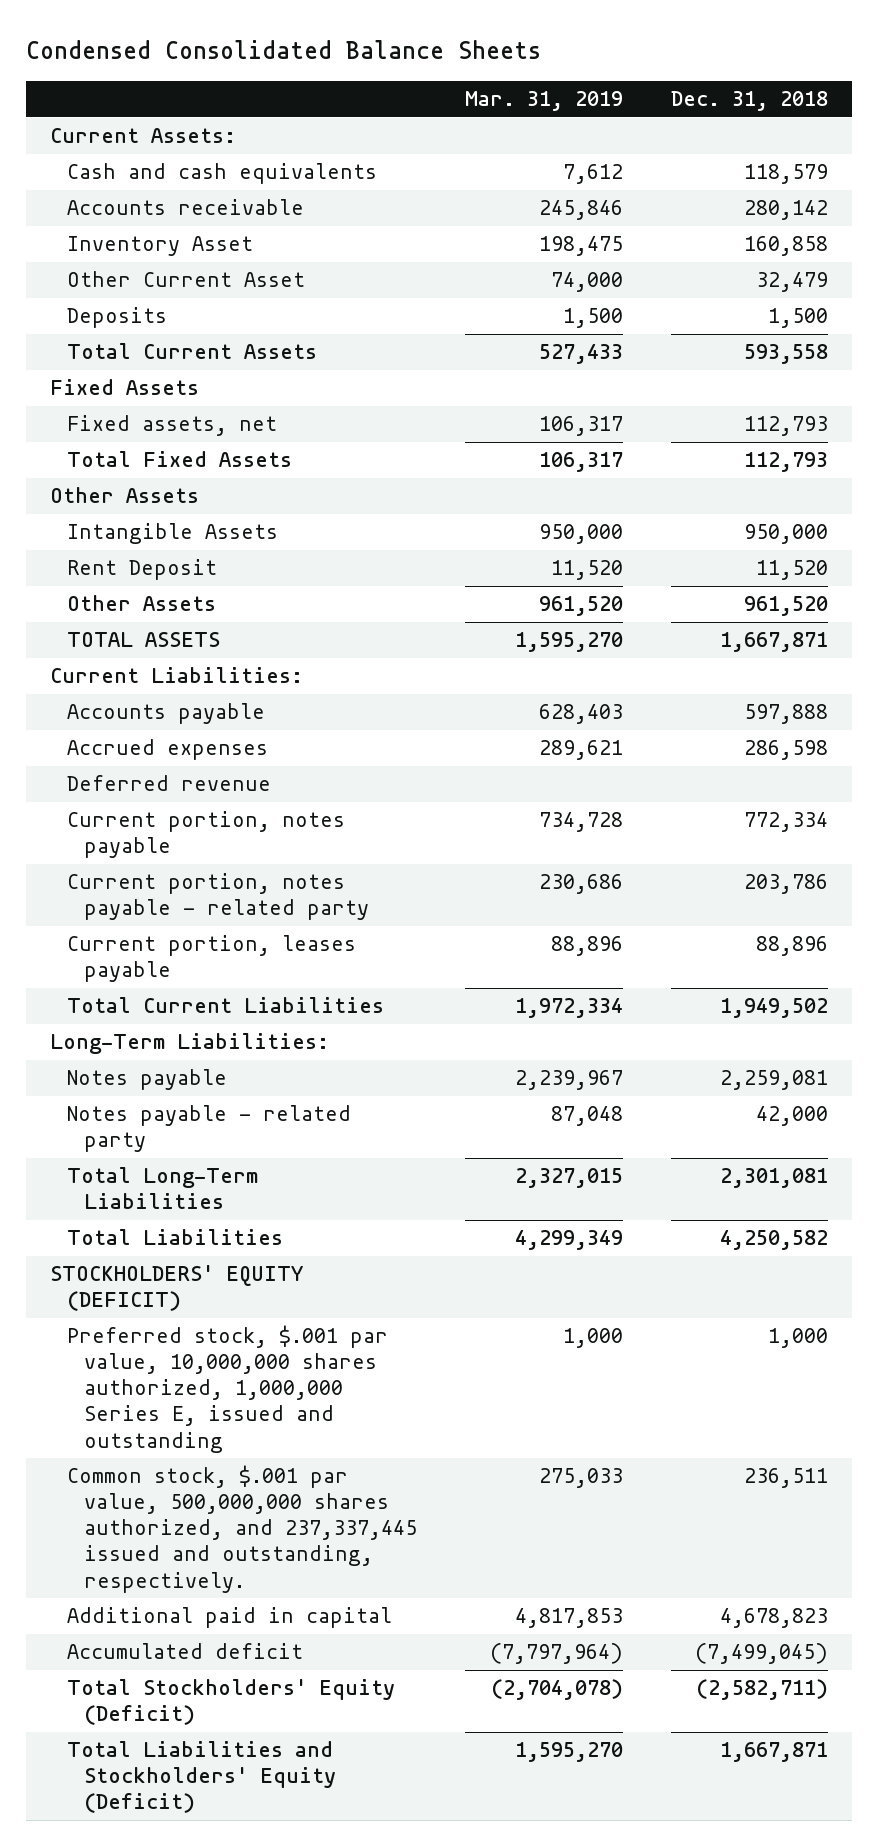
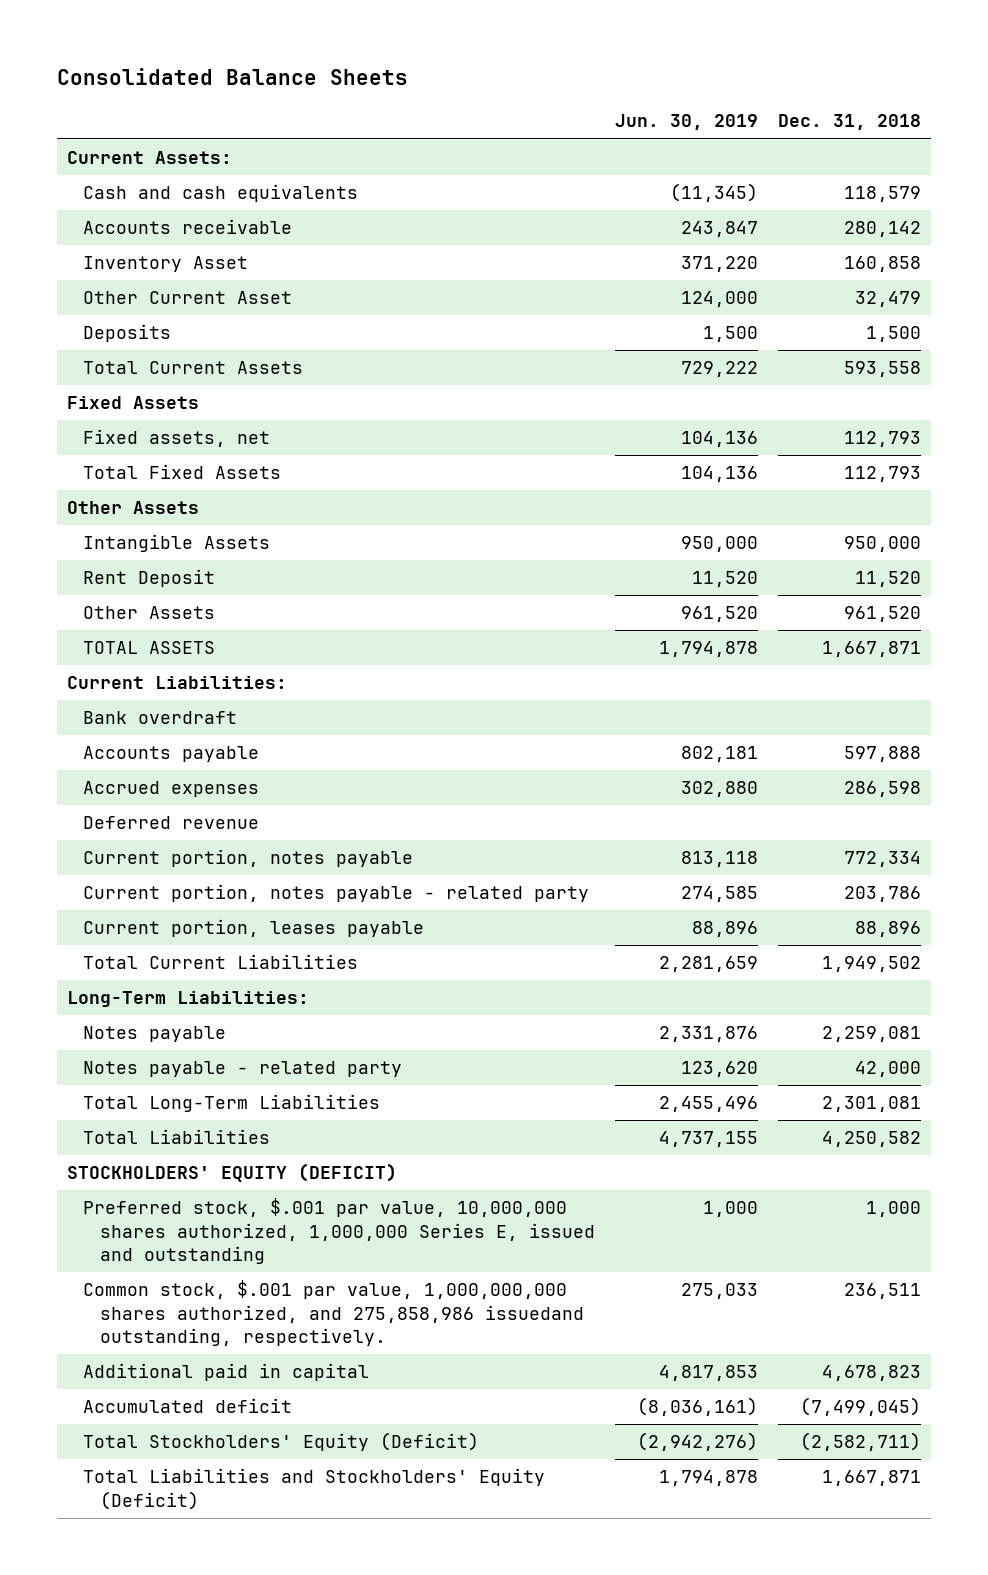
[26,40,542,60] Condensed Consolidated Balance Sheets -> [57,68,409,86] Consolidated Balance Sheets
[465,91,624,112] Mar. 31, 2019 -> none
none -> [614,114,758,131] Jun. 30, 2019
none -> [83,711,238,725] Bank overdraft
[67,1465,418,1593] Common stock, $.001 par value, 500,000,000 shares authorized, and 237,337,445 issued and outstanding, respectively. -> [83,1280,584,1347] Common stock, $.001 par value, 1,000,000,000 shares authorized, and 275,858,986 issuedand outstanding, respectively.

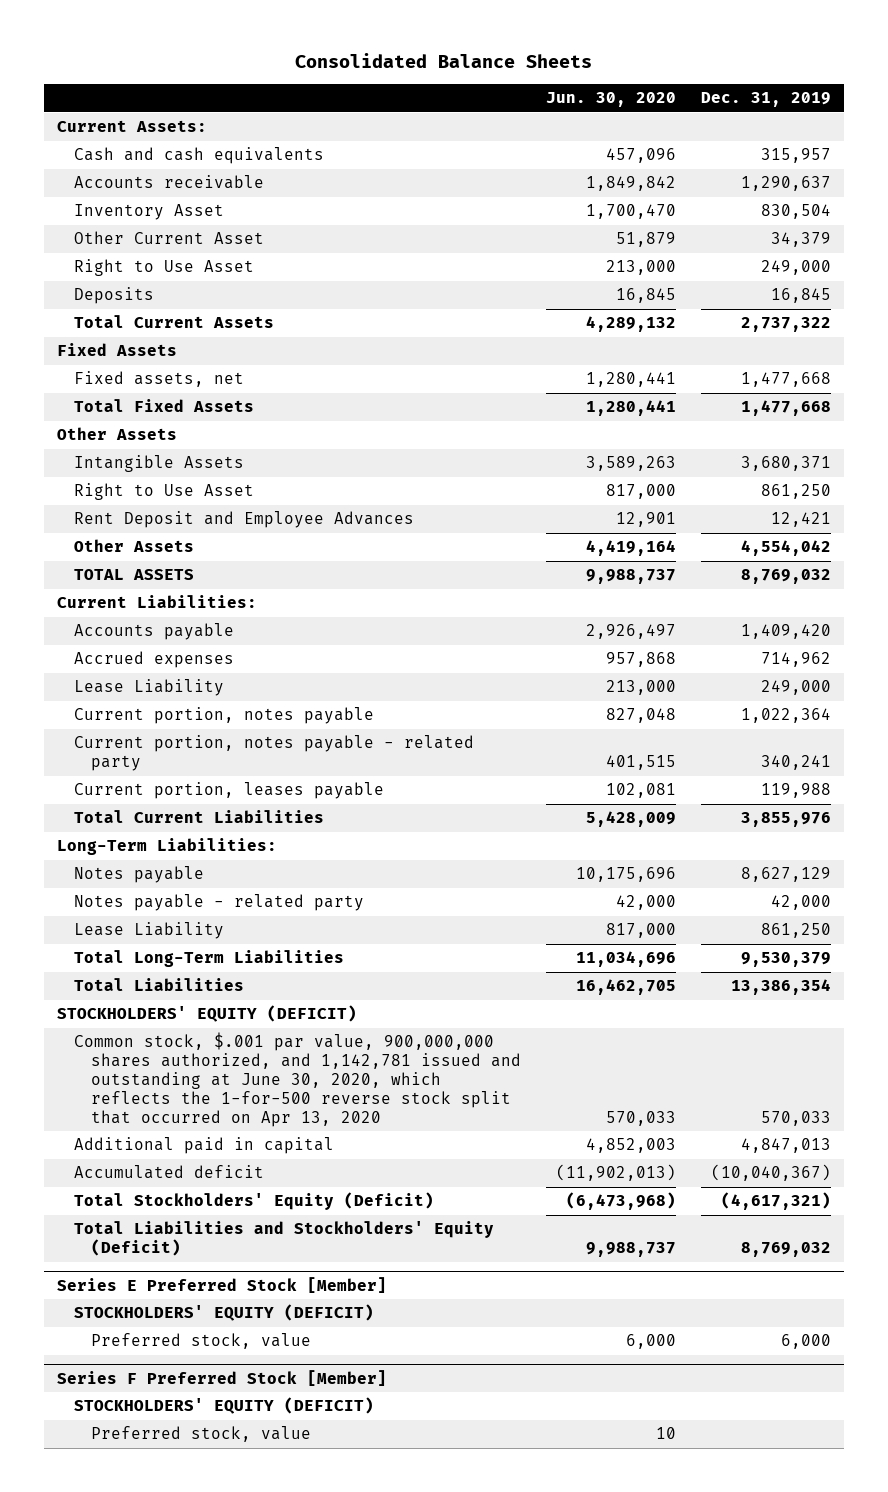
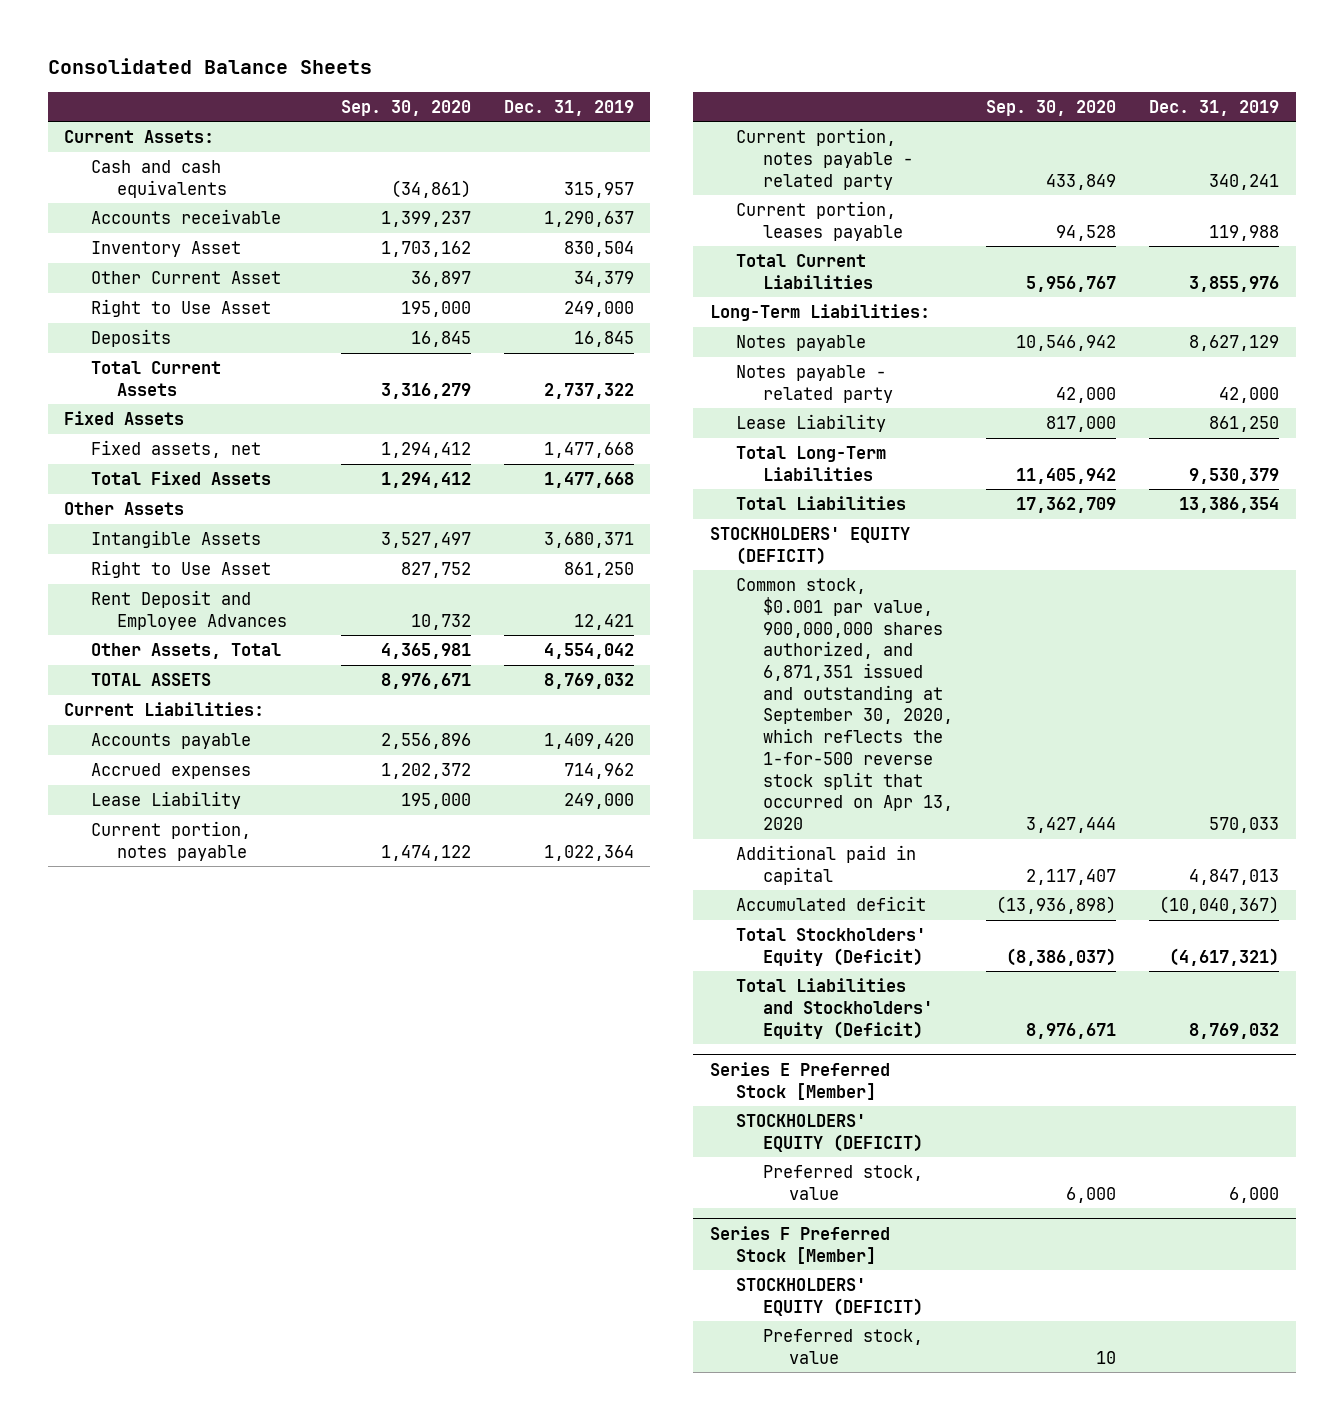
[546,92,677,108] Jun. 30, 2020 -> none
none -> [340,99,471,116] Sep. 30, 2020
[74,539,195,553] Other Assets -> [90,643,281,660] Other Assets, Total
[74,1032,522,1127] Common stock, $.001 par value, 900,000,000 shares authorized, and 1,142,781 issued and outstanding at June 30, 2020, which reflects the 1-for-500 reverse stock split that occurred on Apr 13, 2020 -> [736,578,953,831] Common stock, $0.001 par value, 900,000,000 shares authorized, and 6,871,351 issued and outstanding at September 30, 2020, which reflects the 1-for-500 reverse stock split that occurred on Apr 13, 2020

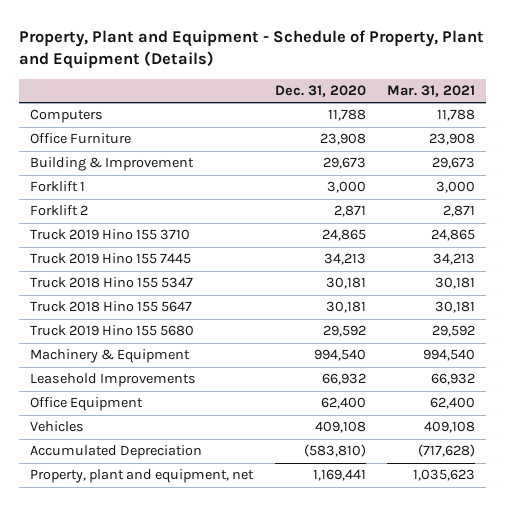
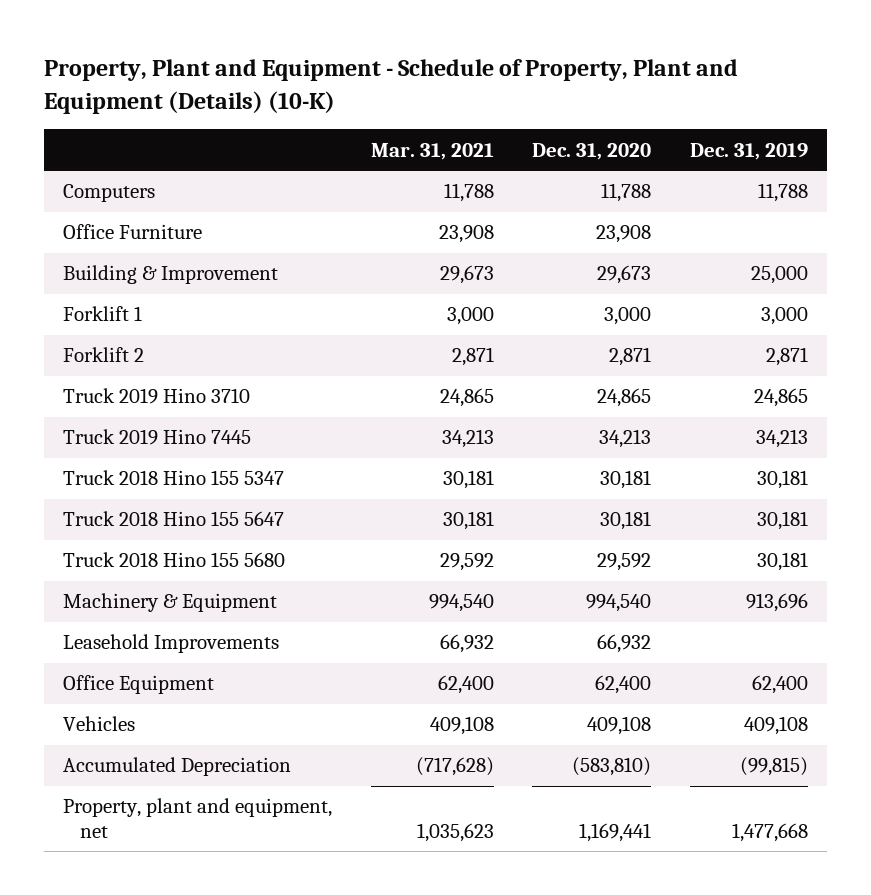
[19,29,485,70] Property, Plant and Equipment - Schedule of Property, Plant and Equipment (Details) -> [43,59,738,114] Property, Plant and Equipment - Schedule of Property, Plant and Equipment (Details) (10-K)
none -> [689,142,808,160] Dec. 31, 2019
[30,229,191,241] Truck 2019 Hino 155 3710 -> [63,388,251,405] Truck 2019 Hino 3710
[30,253,192,265] Truck 2019 Hino 155 7445 -> [63,429,252,446] Truck 2019 Hino 7445
[30,325,195,337] Truck 2019 Hino 155 5680 -> [63,552,286,568] Truck 2018 Hino 155 5680

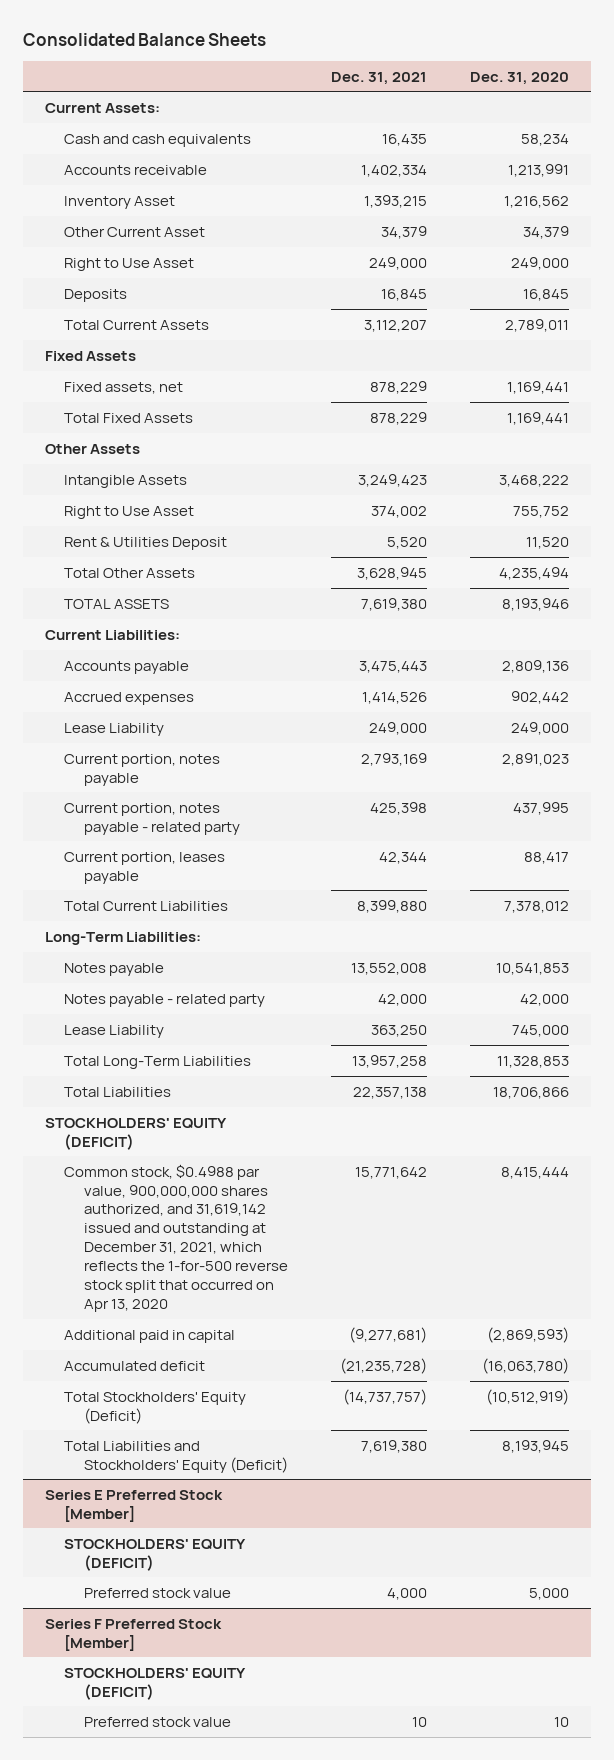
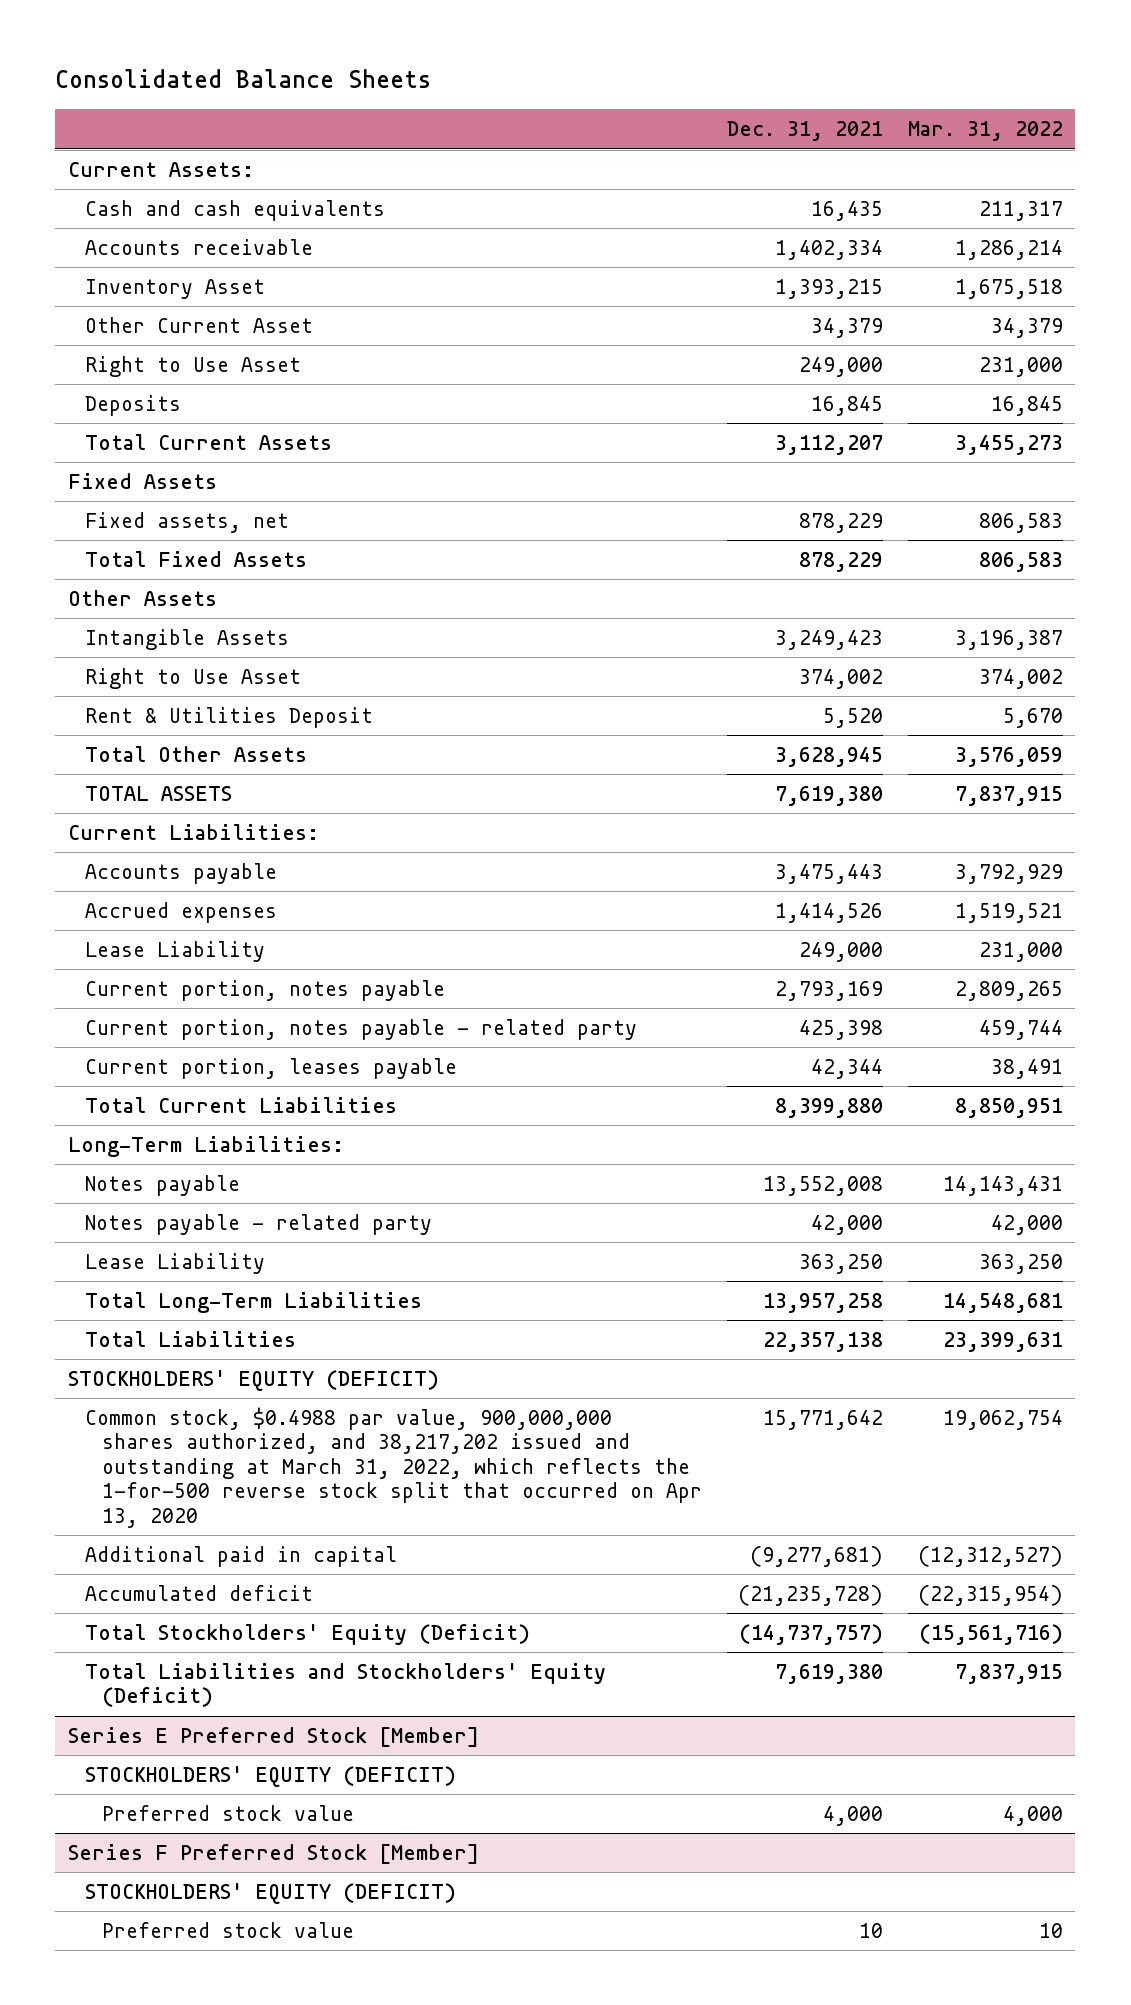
[470,71,570,85] Dec. 31, 2020 -> none
none -> [907,121,1063,142] Mar. 31, 2022
[64,1163,288,1313] Common stock, $0.4988 par value, 900,000,000 shares authorized, and 31,619,142 issued and outstanding at December 31, 2021, which reflects the 1-for-500 reverse stock split that occurred on Apr 13, 2020 -> [85,1406,703,1528] Common stock, $0.4988 par value, 900,000,000 shares authorized, and 38,217,202 issued and outstanding at March 31, 2022, which reflects the 1-for-500 reverse stock split that occurred on Apr 13, 2020

